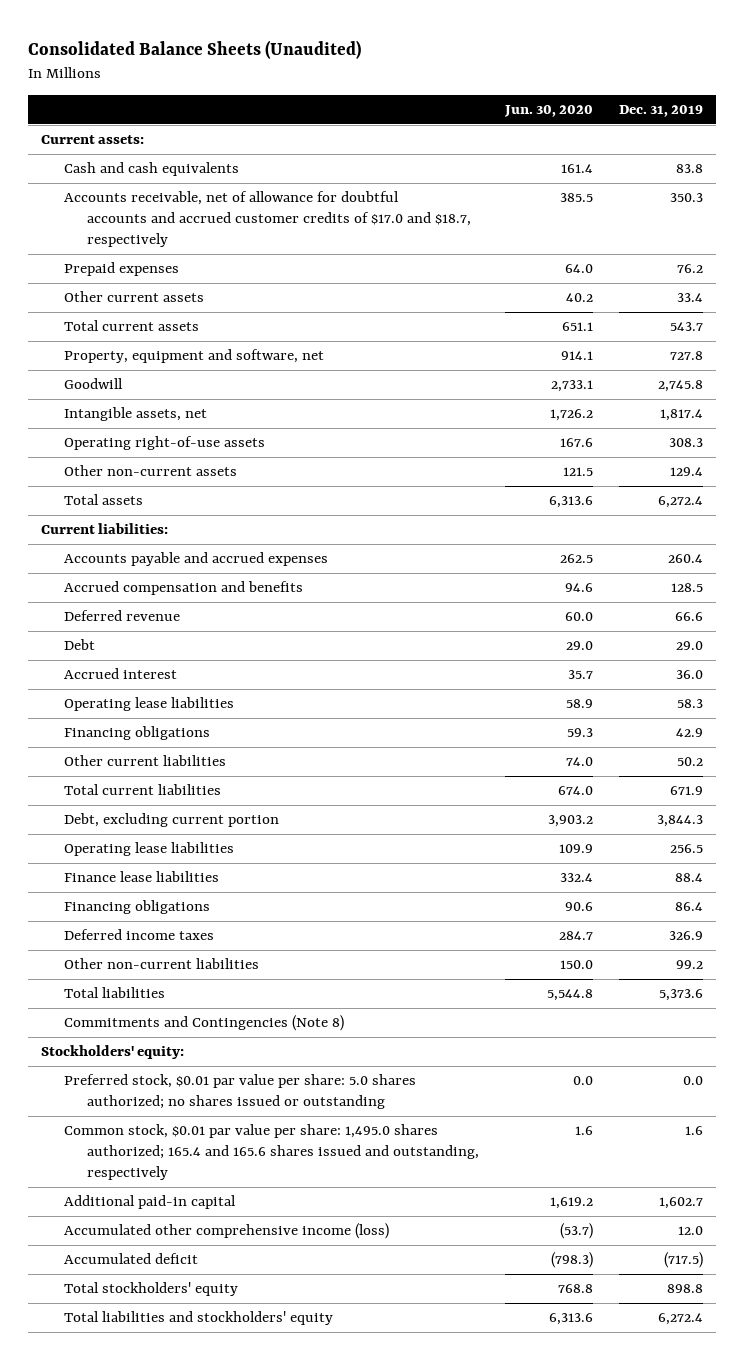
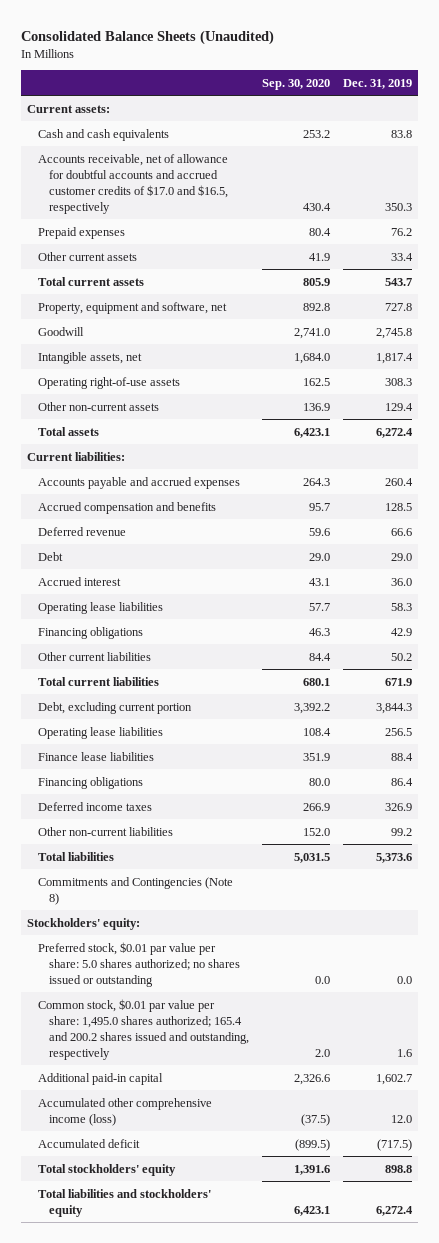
[503,105,593,118] Jun. 30, 2020 -> none
none -> [261,78,330,90] Sep. 30, 2020
[63,191,471,248] Accounts receivable, net of allowance for doubtful accounts and accrued customer credits of $17.0 and $18.7, respectively -> [38,153,229,215] Accounts receivable, net of allowance for doubtful accounts and accrued customer credits of $17.0 and $16.5, respectively
[63,1124,479,1181] Common stock, $0.01 par value per share: 1,495.0 shares authorized; 165.4 and 165.6 shares issued and outstanding, respectively -> [38,998,249,1061] Common stock, $0.01 par value per share: 1,495.0 shares authorized; 165.4 and 200.2 shares issued and outstanding, respectively

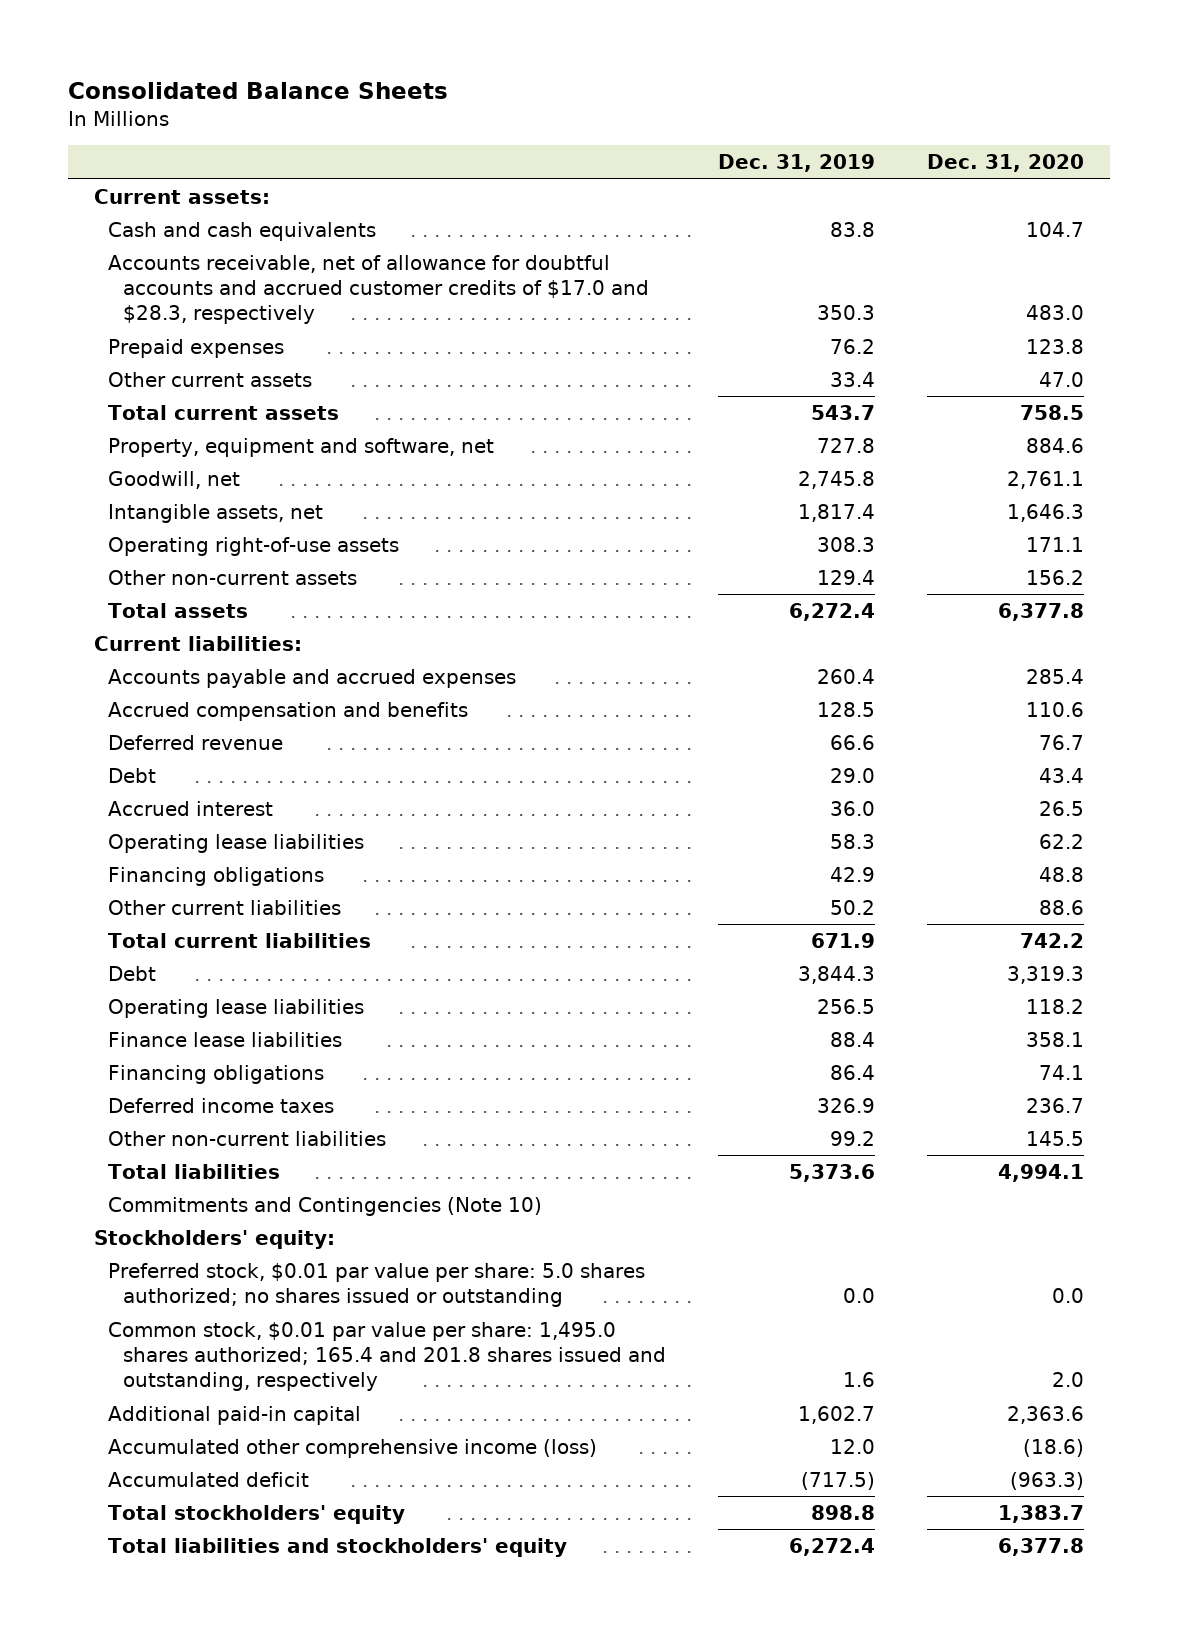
[21,29,275,45] Consolidated Balance Sheets (Unaudited) -> [67,81,448,99] Consolidated Balance Sheets
[261,78,330,90] Sep. 30, 2020 -> none
none -> [926,154,1084,173] Dec. 31, 2020
[38,153,229,215] Accounts receivable, net of allowance for doubtful accounts and accrued customer credits of $17.0 and $16.5, respectively -> [108,254,650,325] Accounts receivable, net of allowance for doubtful accounts and accrued customer credits of $17.0 and $28.3, respectively
[38,326,85,336] Goodwill -> [108,470,241,489] Goodwill, net
[38,701,193,714] Debt, excluding current portion -> [108,965,157,981] Debt
[38,876,234,905] Commitments and Contingencies (Note 8) -> [108,1196,543,1216] Commitments and Contingencies (Note 10)
[38,998,249,1061] Common stock, $0.01 par value per share: 1,495.0 shares authorized; 165.4 and 200.2 shares issued and outstanding, respectively -> [108,1321,667,1392] Common stock, $0.01 par value per share: 1,495.0 shares authorized; 165.4 and 201.8 shares issued and outstanding, respectively

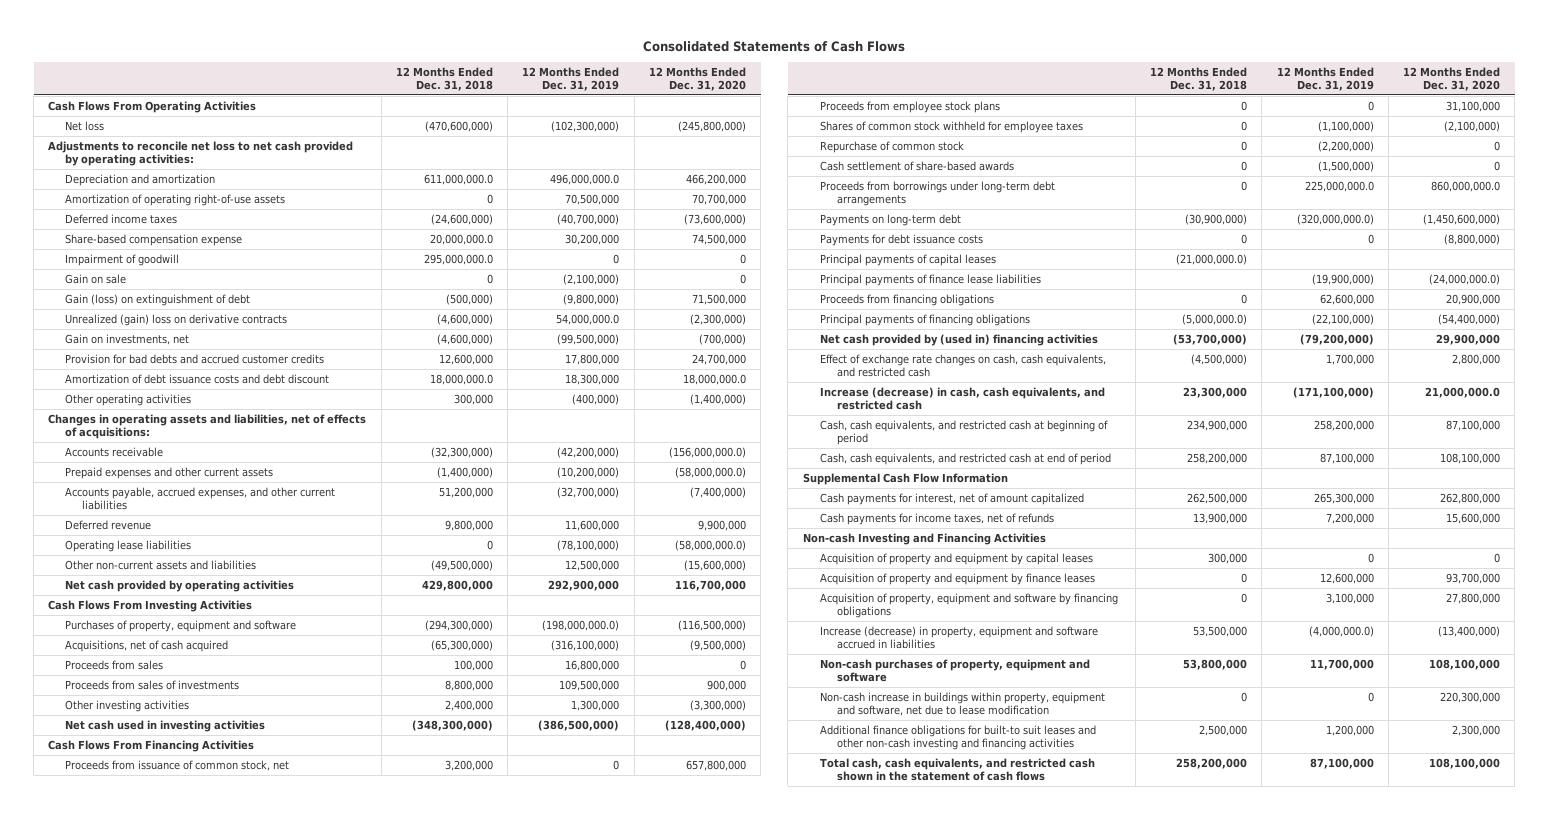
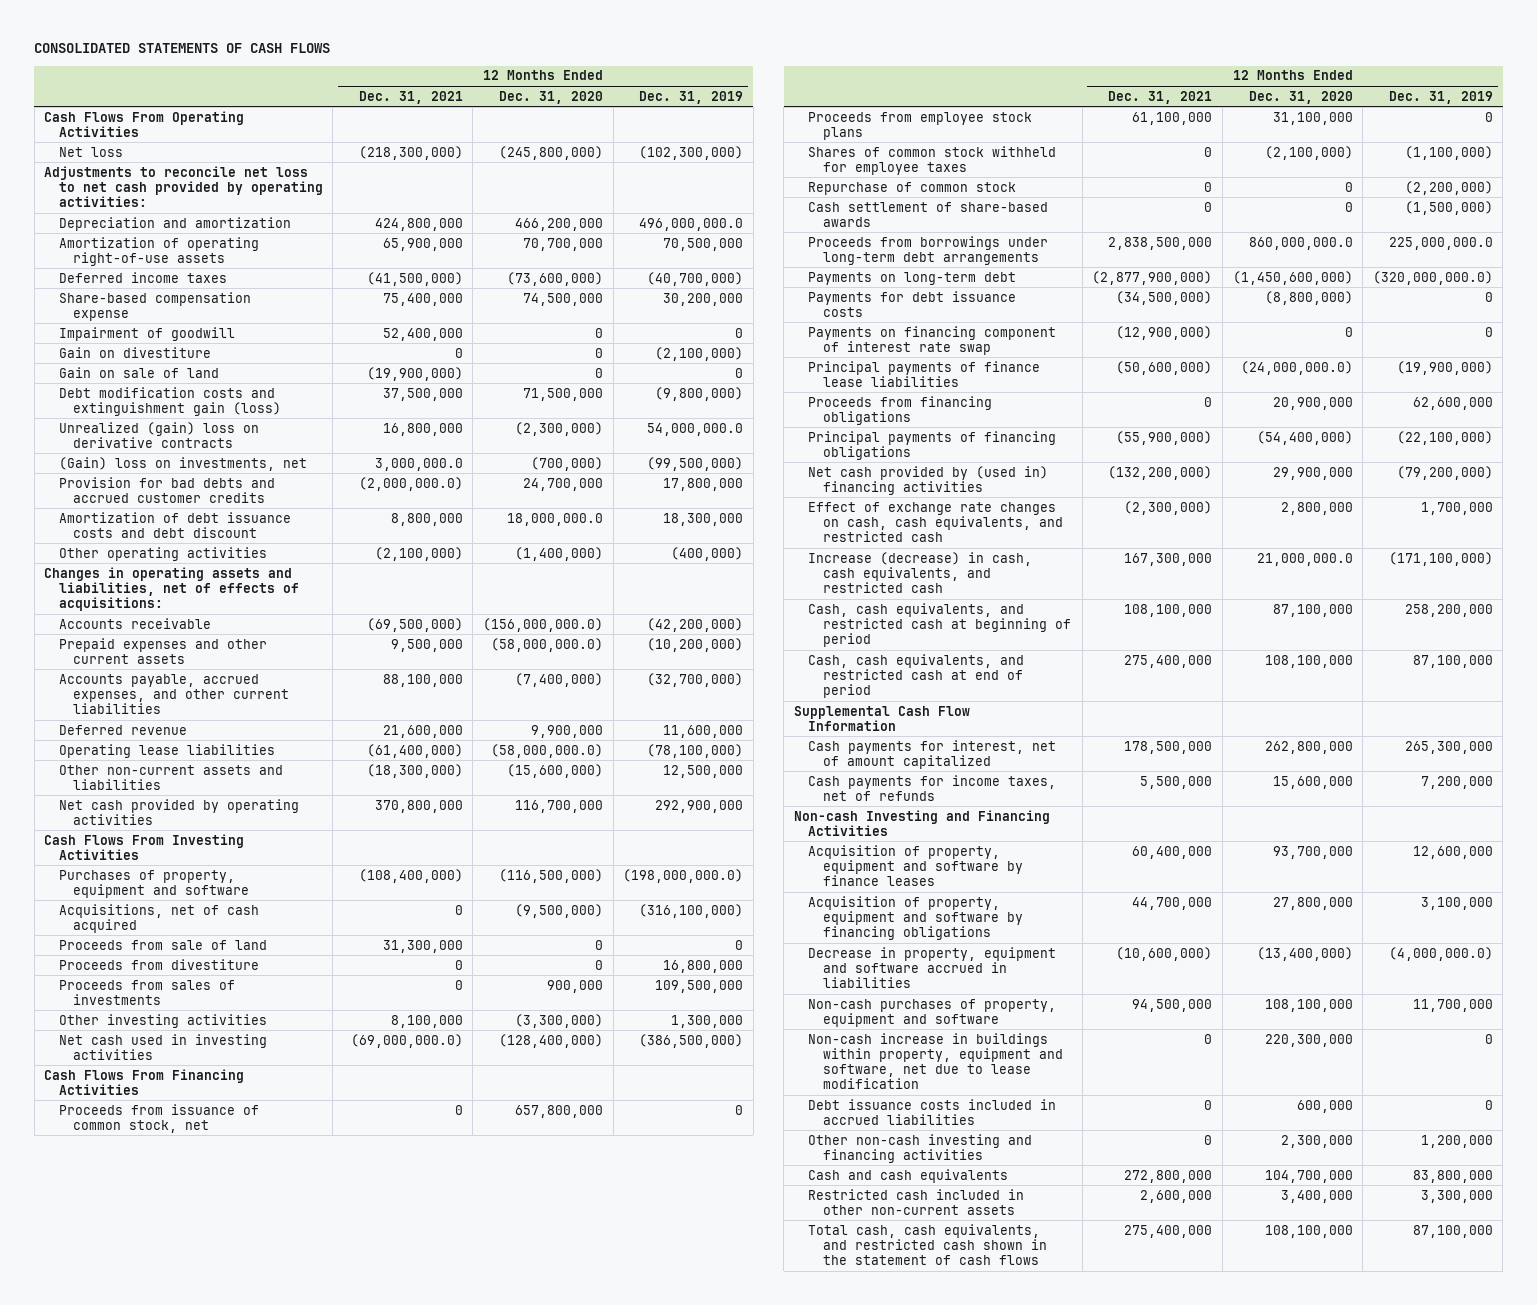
[643,40,906,52] Consolidated Statements of Cash Flows -> [34,43,331,54] CONSOLIDATED STATEMENTS OF CASH FLOWS
[395,66,493,91] 12 Months Ended Dec. 31, 2018 -> none
none -> [358,90,463,104] Dec. 31, 2021
[65,274,127,285] Gain on sale -> [58,346,211,358] Gain on divestiture
none -> [58,366,219,378] Gain on sale of land
[65,294,251,307] Gain (loss) on extinguishment of debt -> [58,386,281,416] Debt modification costs and extinguishment gain (loss)
[65,334,190,346] Gain on investments, net -> [58,456,307,471] (Gain) loss on investments, net
none -> [58,939,267,950] Proceeds from sale of land
[65,660,164,671] Proceeds from sales -> [58,958,259,970] Proceeds from divestiture
[819,254,996,267] Principal payments of capital leases -> none
none -> [808,325,1057,355] Payments on financing component of interest rate swap
[819,553,1093,566] Acquisition of property and equipment by capital leases -> none
[819,573,1095,586] Acquisition of property and equipment by finance leases -> [808,844,1023,887] Acquisition of property, equipment and software by finance leases
[819,626,1098,649] Increase (decrease) in property, equipment and software accrued in liabilities -> [808,946,1057,989] Decrease in property, equipment and software accrued in liabilities
none -> [808,1098,1057,1125] Debt issuance costs included in accrued liabilities
[819,725,1096,750] Additional finance obligations for built-to suit leases and other non-cash investing and financing activities -> [808,1133,1033,1163] Other non-cash investing and financing activities
none -> [808,1168,1009,1183] Cash and cash equivalents
none -> [808,1188,1025,1215] Restricted cash included in other non-current assets

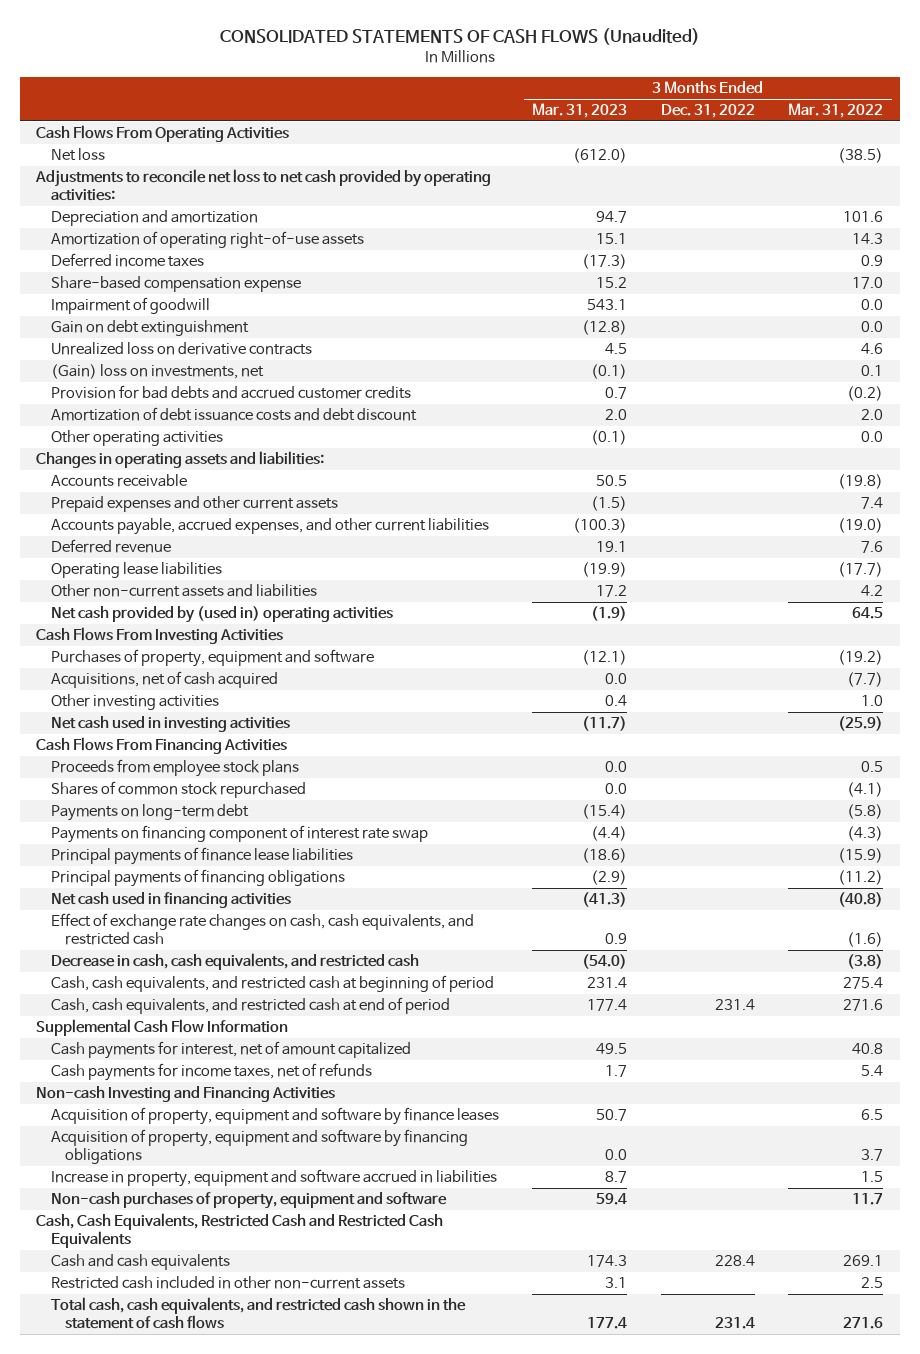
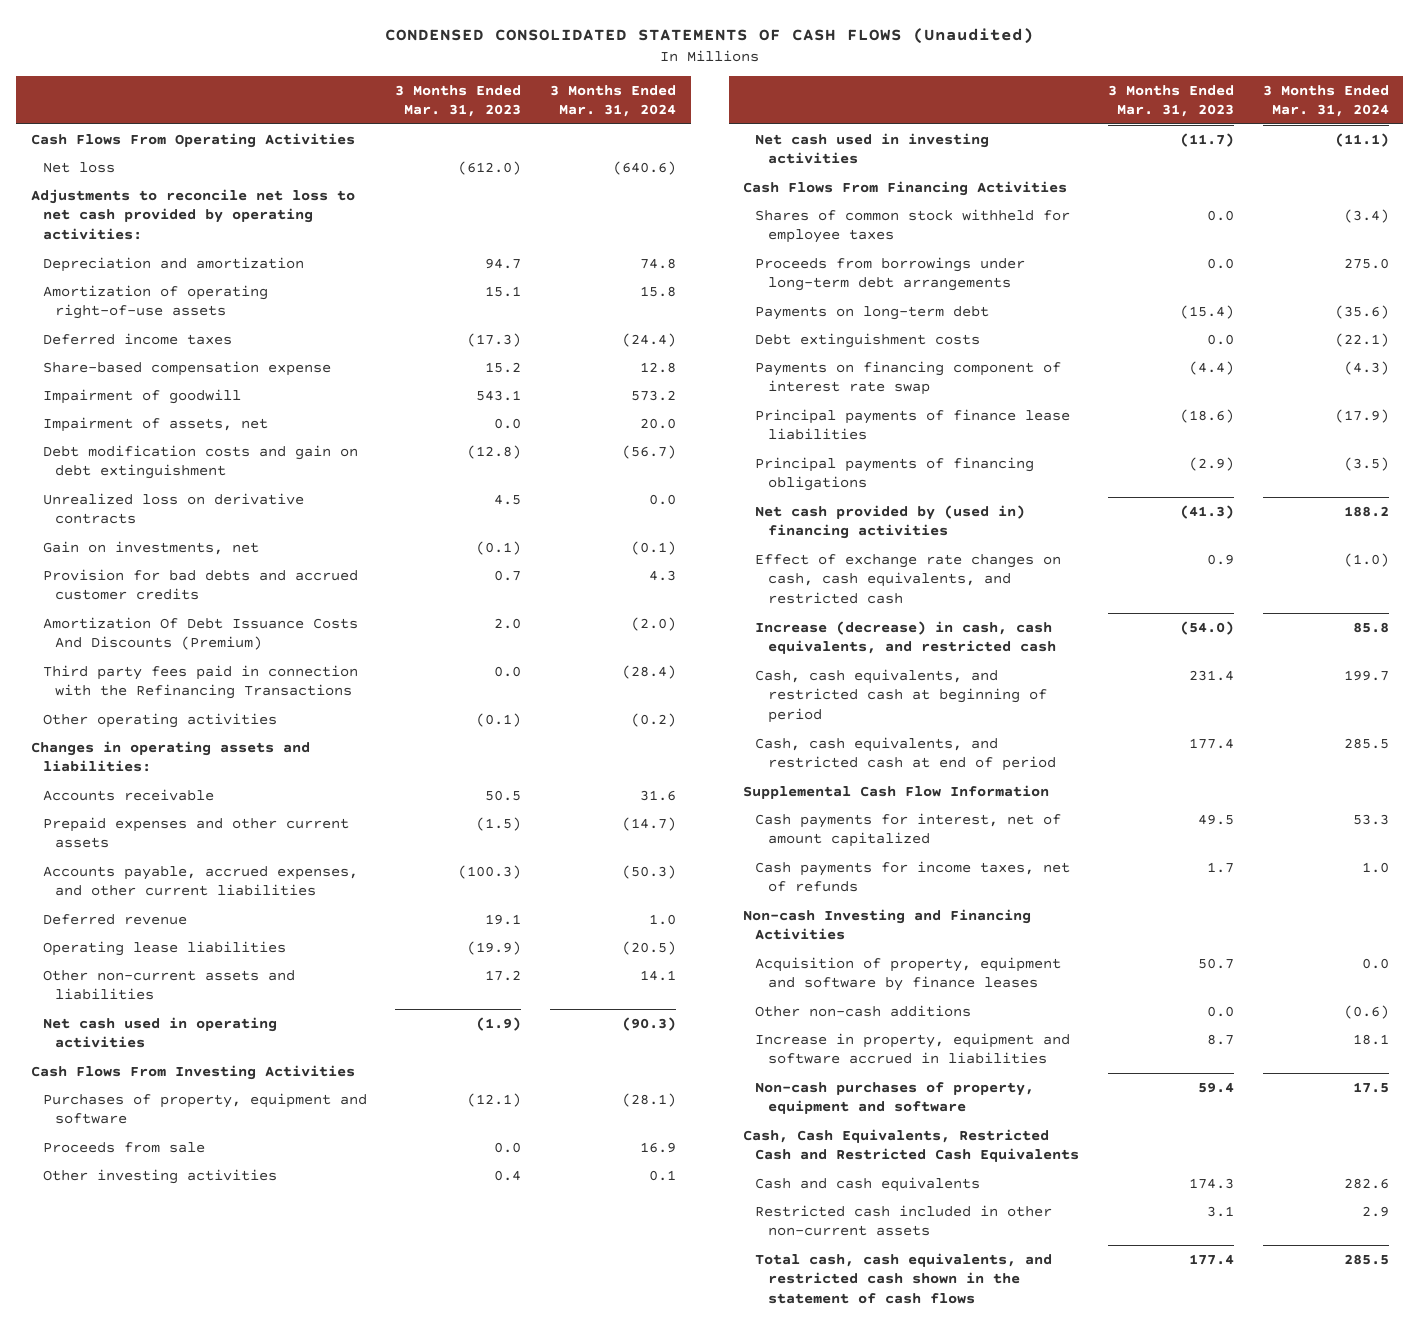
[219,28,700,46] CONSOLIDATED STATEMENTS OF CASH FLOWS (Unaudited) -> [384,28,1034,45] CONDENSED CONSOLIDATED STATEMENTS OF CASH FLOWS (Unaudited)
[660,104,755,119] Dec. 31, 2022 -> none
[788,103,884,119] Mar. 31, 2022 -> none
none -> [550,84,677,118] 3 Months Ended Mar. 31, 2024
none -> [42,416,268,432] Impairment of assets, net
[50,320,249,337] Gain on debt extinguishment -> [42,444,358,480] Debt modification costs and gain on debt extinguishment
[50,364,264,380] (Gain) loss on investments, net -> [42,540,259,555] Gain on investments, net
[50,407,417,422] Amortization of debt issuance costs and debt discount -> [42,616,358,651] Amortization Of Debt Issuance Costs And Discounts (Premium)
none -> [42,664,358,700] Third party fees paid in connection with the Refinancing Transactions
[50,606,393,624] Net cash provided by (used in) operating activities -> [42,1016,277,1049] Net cash used in operating activities
[50,671,278,689] Acquisitions, net of cash acquired -> none
none -> [42,1141,205,1153] Proceeds from sale
[50,759,299,778] Proceeds from employee stock plans -> none
[50,781,306,799] Shares of common stock repurchased -> none
none -> [755,208,1071,244] Shares of common stock withheld for employee taxes
none -> [755,256,1026,292] Proceeds from borrowings under long-term debt arrangements
none -> [755,332,981,348] Debt extinguishment costs
[50,892,291,909] Net cash used in financing activities -> [755,504,1026,540] Net cash provided by (used in) financing activities
[50,953,419,971] Decrease in cash, cash equivalents, and restricted cash -> [755,620,1056,655] Increase (decrease) in cash, cash equivalents, and restricted cash
[50,1129,468,1165] Acquisition of property, equipment and software by financing obligations -> none
none -> [755,1004,972,1017] Other non-cash additions

